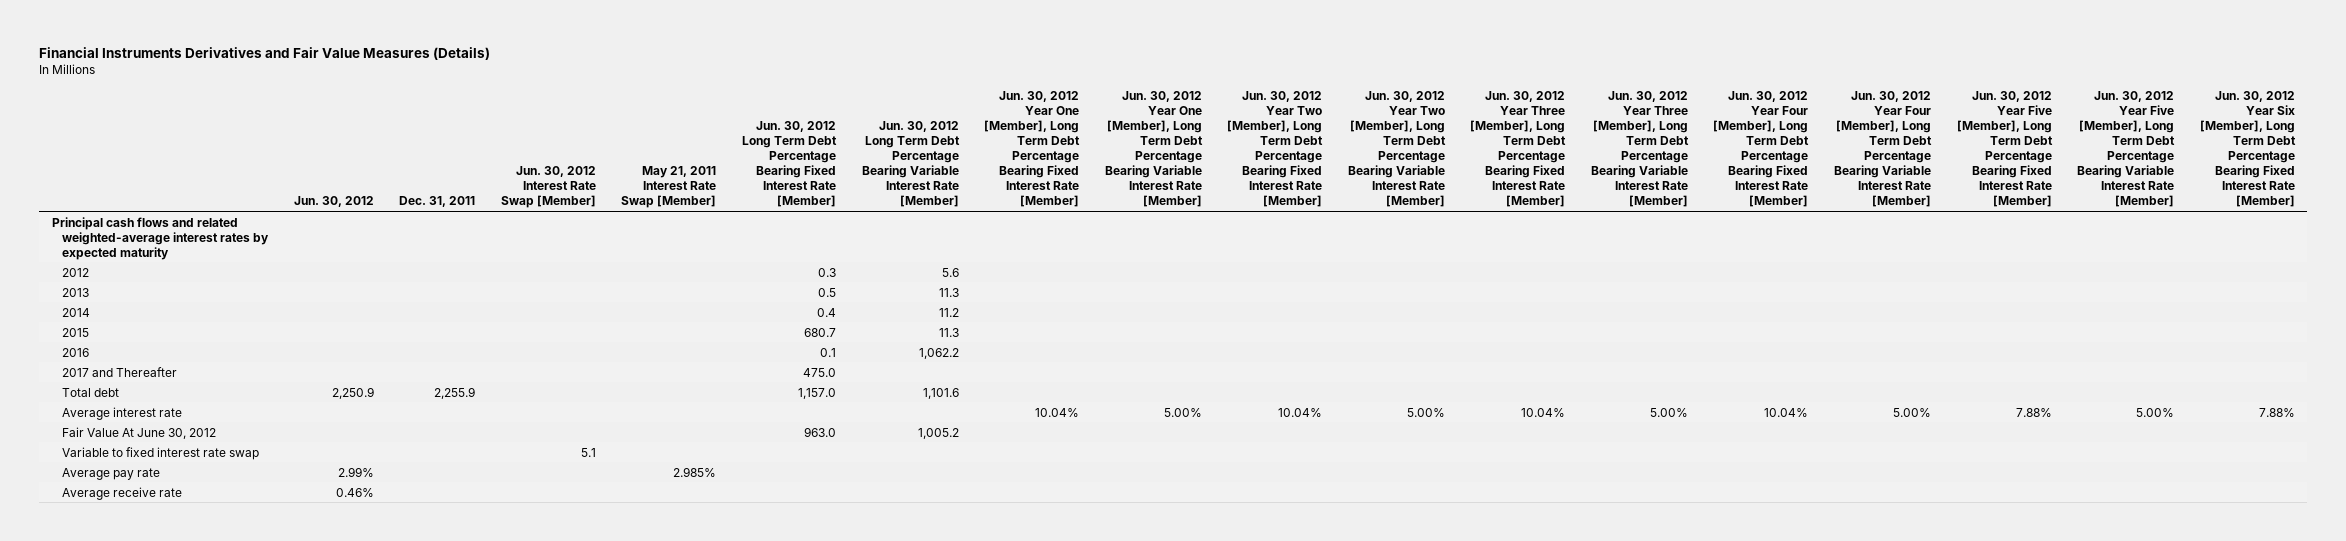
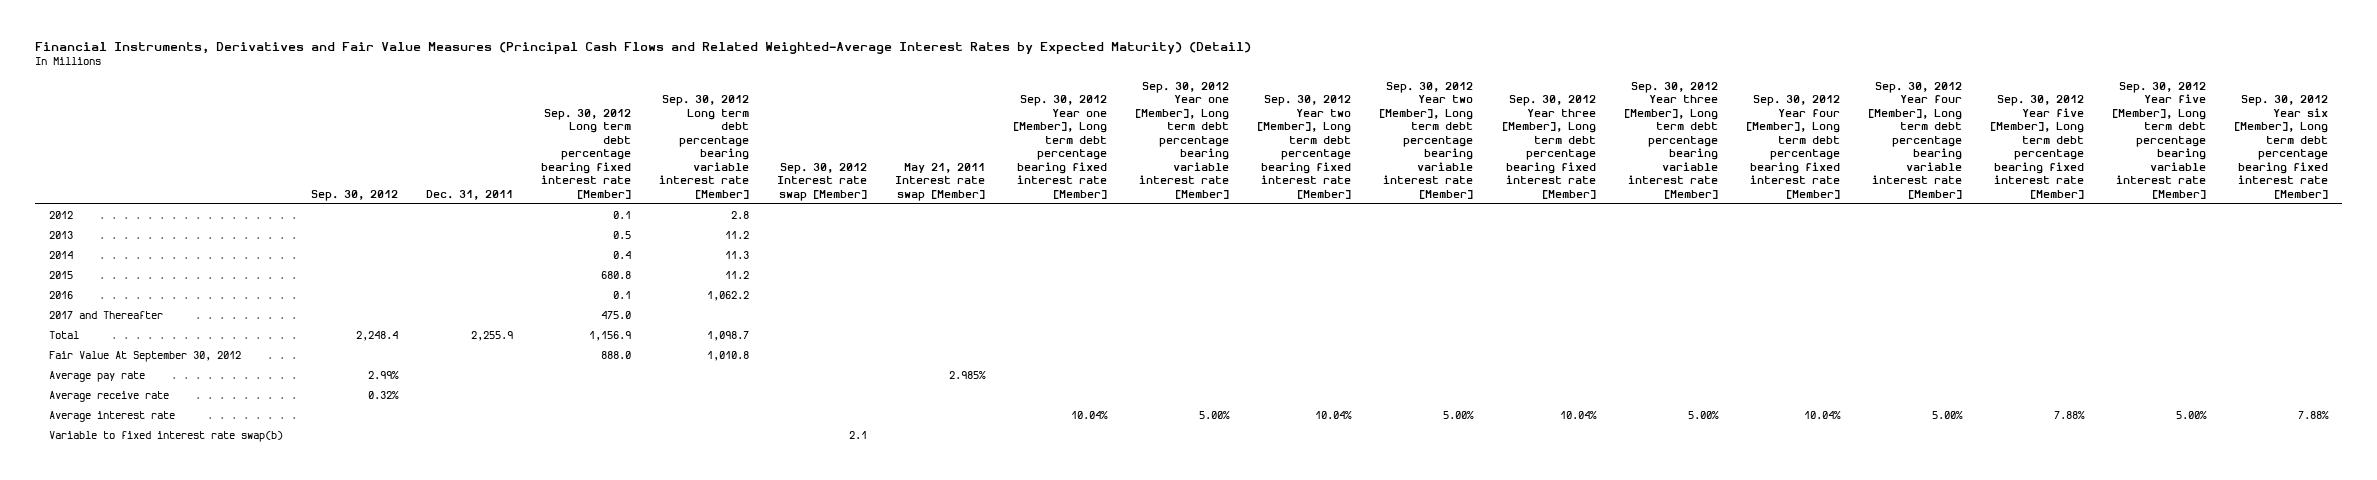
[39,46,491,60] Financial Instruments Derivatives and Fair Value Measures (Details) -> [34,42,1251,55] Financial Instruments, Derivatives and Fair Value Measures (Principal Cash Flows and Related Weighted-Average Interest Rates by Expected Maturity) (Detail)
[293,196,374,208] Jun. 30, 2012 -> none
[500,166,596,209] Jun. 30, 2012 Interest Rate Swap [Member] -> none
[621,166,717,209] May 21, 2011 Interest Rate Swap [Member] -> none
[741,121,837,208] Jun. 30, 2012 Long Term Debt Percentage Bearing Fixed Interest Rate [Member] -> none
[861,121,960,208] Jun. 30, 2012 Long Term Debt Percentage Bearing Variable Interest Rate [Member] -> none
[984,91,1081,208] Jun. 30, 2012 Year One [Member], Long Term Debt Percentage Bearing Fixed Interest Rate [Member] -> none
[1104,91,1203,208] Jun. 30, 2012 Year One [Member], Long Term Debt Percentage Bearing Variable Interest Rate [Member] -> none
[1227,91,1324,208] Jun. 30, 2012 Year Two [Member], Long Term Debt Percentage Bearing Fixed Interest Rate [Member] -> none
[1347,91,1446,208] Jun. 30, 2012 Year Two [Member], Long Term Debt Percentage Bearing Variable Interest Rate [Member] -> none
[1470,91,1567,208] Jun. 30, 2012 Year Three [Member], Long Term Debt Percentage Bearing Fixed Interest Rate [Member] -> none
[1590,91,1689,208] Jun. 30, 2012 Year Three [Member], Long Term Debt Percentage Bearing Variable Interest Rate [Member] -> none
[1713,91,1810,208] Jun. 30, 2012 Year Four [Member], Long Term Debt Percentage Bearing Fixed Interest Rate [Member] -> none
[1834,91,1933,208] Jun. 30, 2012 Year Four [Member], Long Term Debt Percentage Bearing Variable Interest Rate [Member] -> none
[1956,91,2053,208] Jun. 30, 2012 Year Five [Member], Long Term Debt Percentage Bearing Fixed Interest Rate [Member] -> none
[2077,91,2176,208] Jun. 30, 2012 Year Five [Member], Long Term Debt Percentage Bearing Variable Interest Rate [Member] -> none
[2199,91,2296,208] Jun. 30, 2012 Year Six [Member], Long Term Debt Percentage Bearing Fixed Interest Rate [Member] -> none
none -> [310,189,398,201] Sep. 30, 2012
none -> [540,108,631,199] Sep. 30, 2012 Long term debt percentage bearing fixed interest rate [Member]
none -> [658,95,749,199] Sep. 30, 2012 Long term debt percentage bearing variable interest rate [Member]
none -> [777,162,868,201] Sep. 30, 2012 Interest rate swap [Member]
none -> [895,162,986,201] May 21, 2011 Interest rate swap [Member]
none -> [1013,95,1108,199] Sep. 30, 2012 Year one [Member], Long term debt percentage bearing fixed interest rate [Member]
none -> [1135,82,1230,199] Sep. 30, 2012 Year one [Member], Long term debt percentage bearing variable interest rate [Member]
none -> [1257,95,1352,199] Sep. 30, 2012 Year two [Member], Long term debt percentage bearing fixed interest rate [Member]
none -> [1379,82,1474,199] Sep. 30, 2012 Year two [Member], Long term debt percentage bearing variable interest rate [Member]
none -> [1501,95,1596,199] Sep. 30, 2012 Year three [Member], Long term debt percentage bearing fixed interest rate [Member]
none -> [1623,82,1718,199] Sep. 30, 2012 Year three [Member], Long term debt percentage bearing variable interest rate [Member]
none -> [1745,95,1840,199] Sep. 30, 2012 Year four [Member], Long term debt percentage bearing fixed interest rate [Member]
none -> [1867,82,1962,199] Sep. 30, 2012 Year four [Member], Long term debt percentage bearing variable interest rate [Member]
none -> [1989,95,2084,199] Sep. 30, 2012 Year five [Member], Long term debt percentage bearing fixed interest rate [Member]
none -> [2111,82,2206,199] Sep. 30, 2012 Year five [Member], Long term debt percentage bearing variable interest rate [Member]
none -> [2234,95,2329,199] Sep. 30, 2012 Year six [Member], Long term debt percentage bearing fixed interest rate [Member]
[51,216,270,260] Principal cash flows and related weighted-average interest rates by expected maturity -> none
[62,446,260,460] Variable to fixed interest rate swap -> none
[62,387,120,397] Total debt -> [48,330,79,339] Total
[62,426,217,439] Fair Value At June 30, 2012 -> [48,350,241,362] Fair Value At September 30, 2012
[62,406,183,420] Average interest rate -> [48,410,175,422] Average interest rate
none -> [48,430,283,442] Variable to fixed interest rate swap(b)

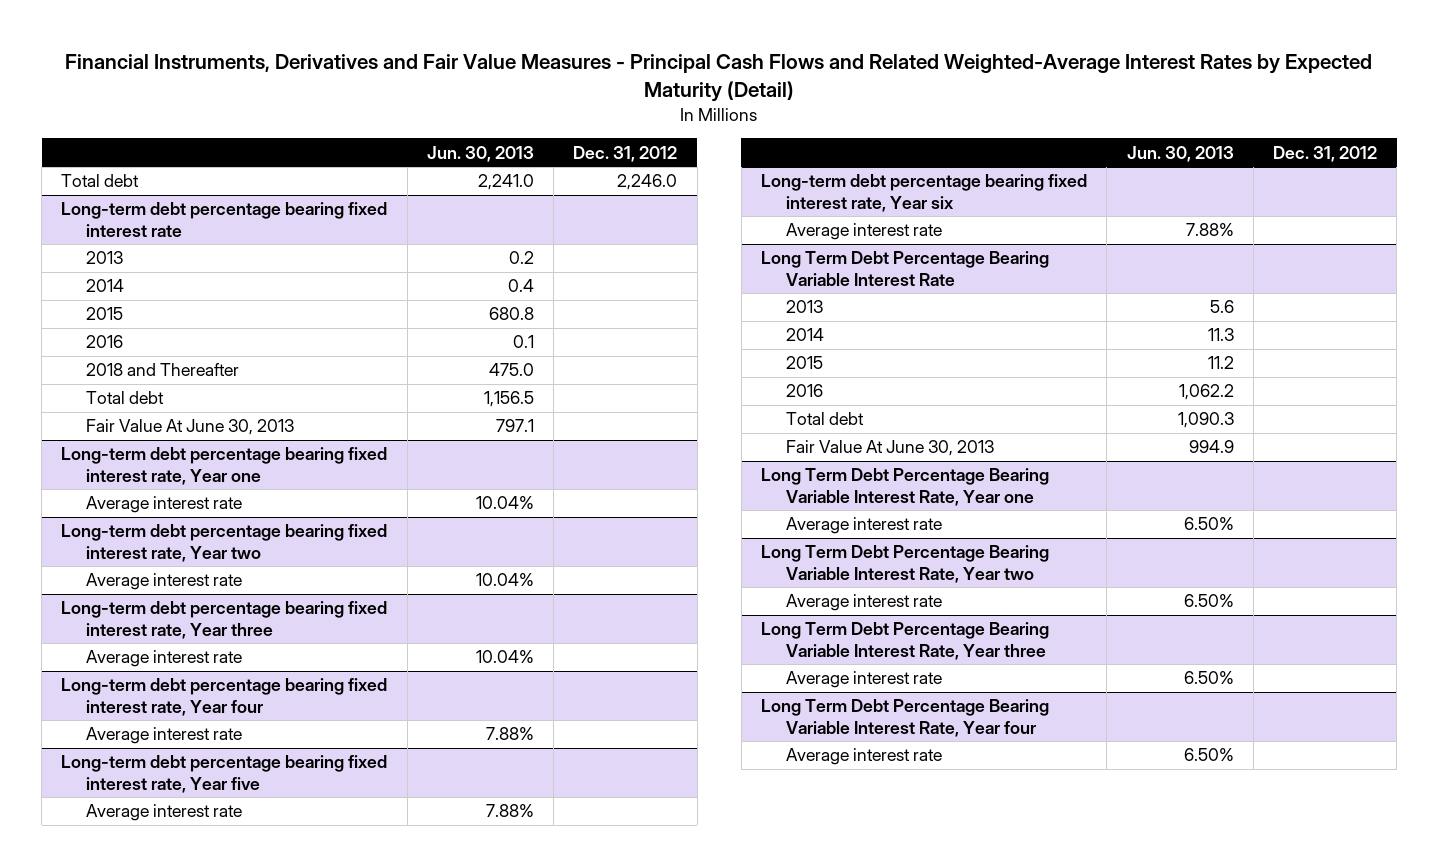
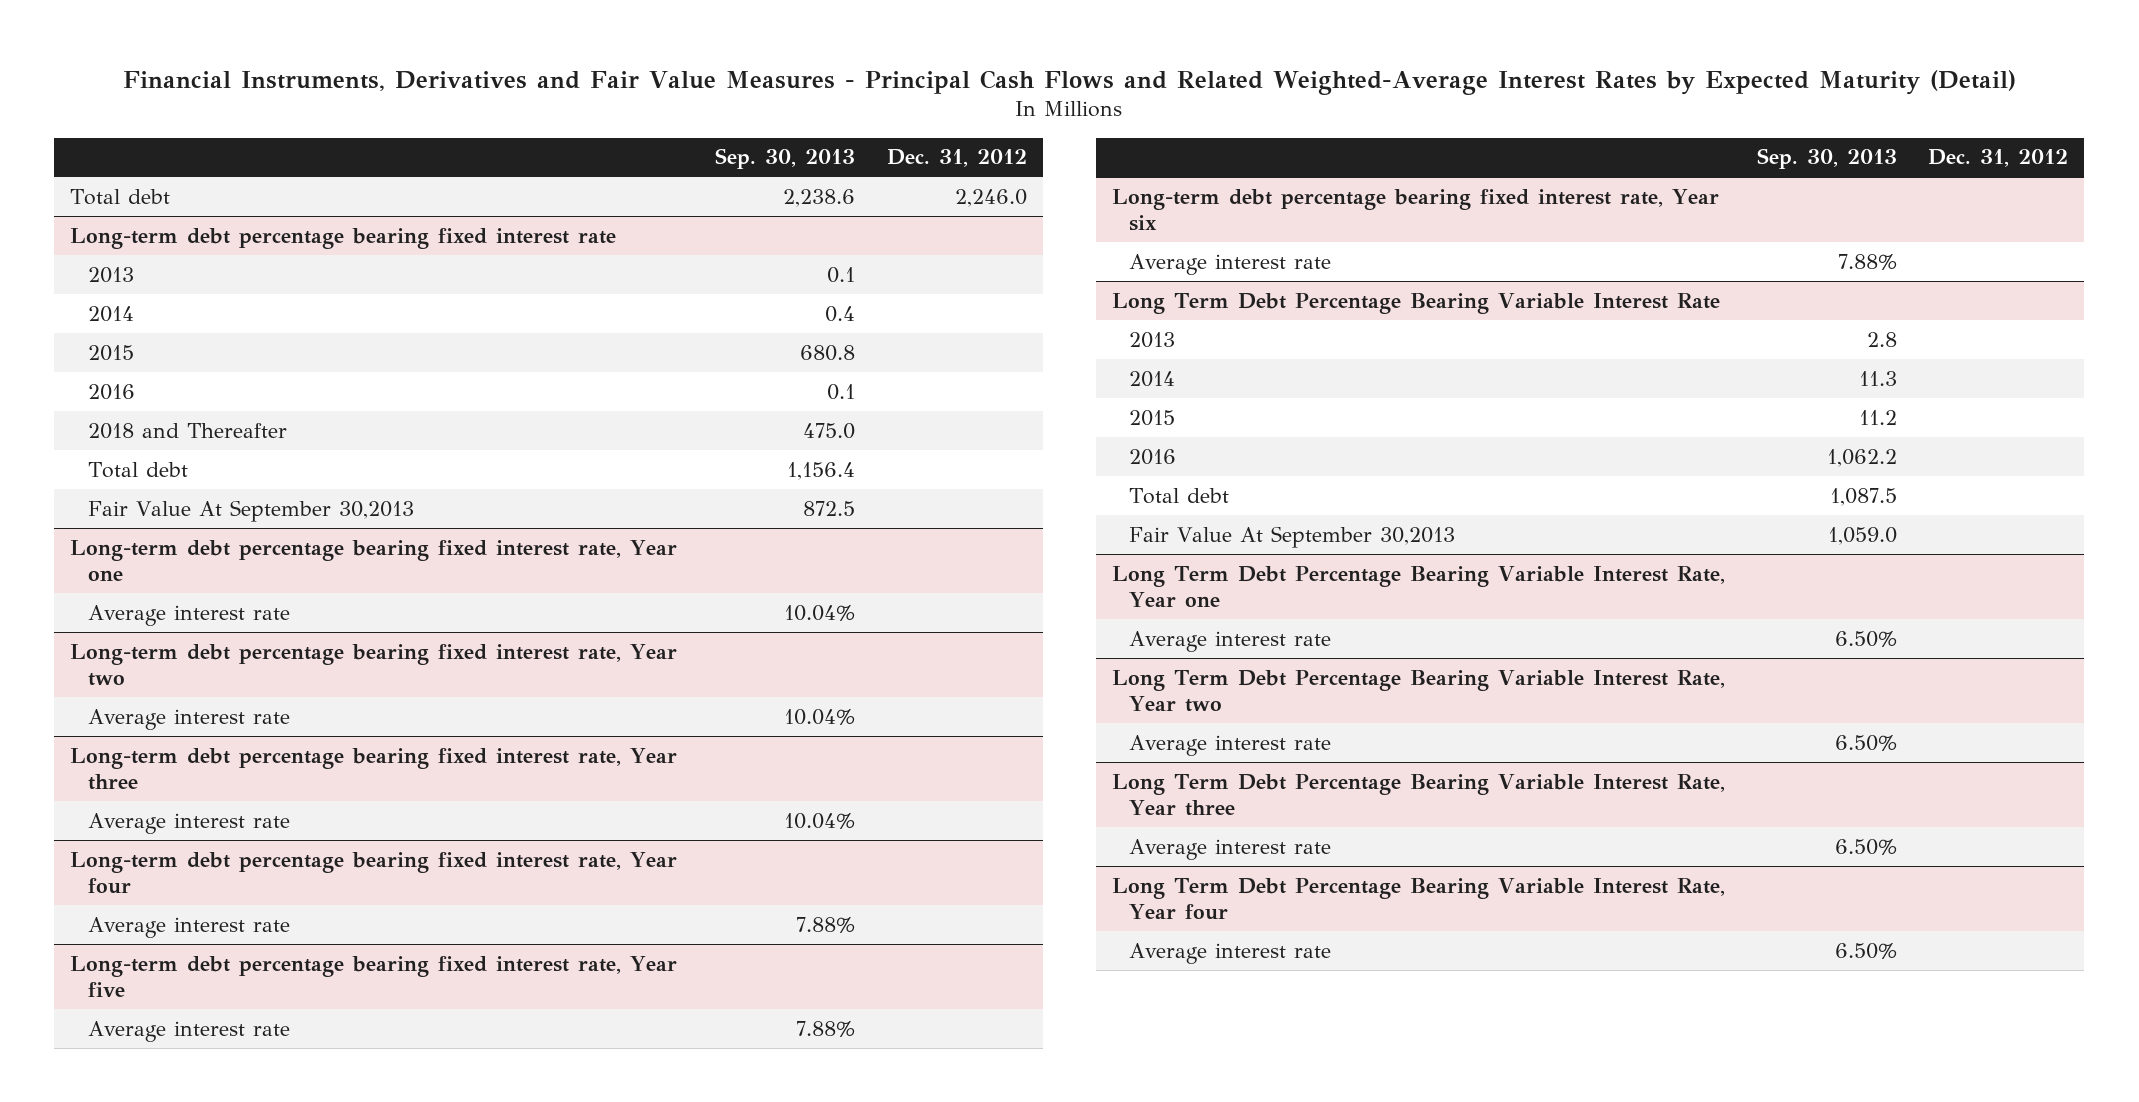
[426,145,534,162] Jun. 30, 2013 -> none
none -> [715,148,856,170] Sep. 30, 2013
[86,419,295,436] Fair Value At June 30, 2013 -> [87,499,414,522] Fair Value At September 30,2013
[785,440,994,457] Fair Value At June 30, 2013 -> [1129,525,1456,548] Fair Value At September 30,2013

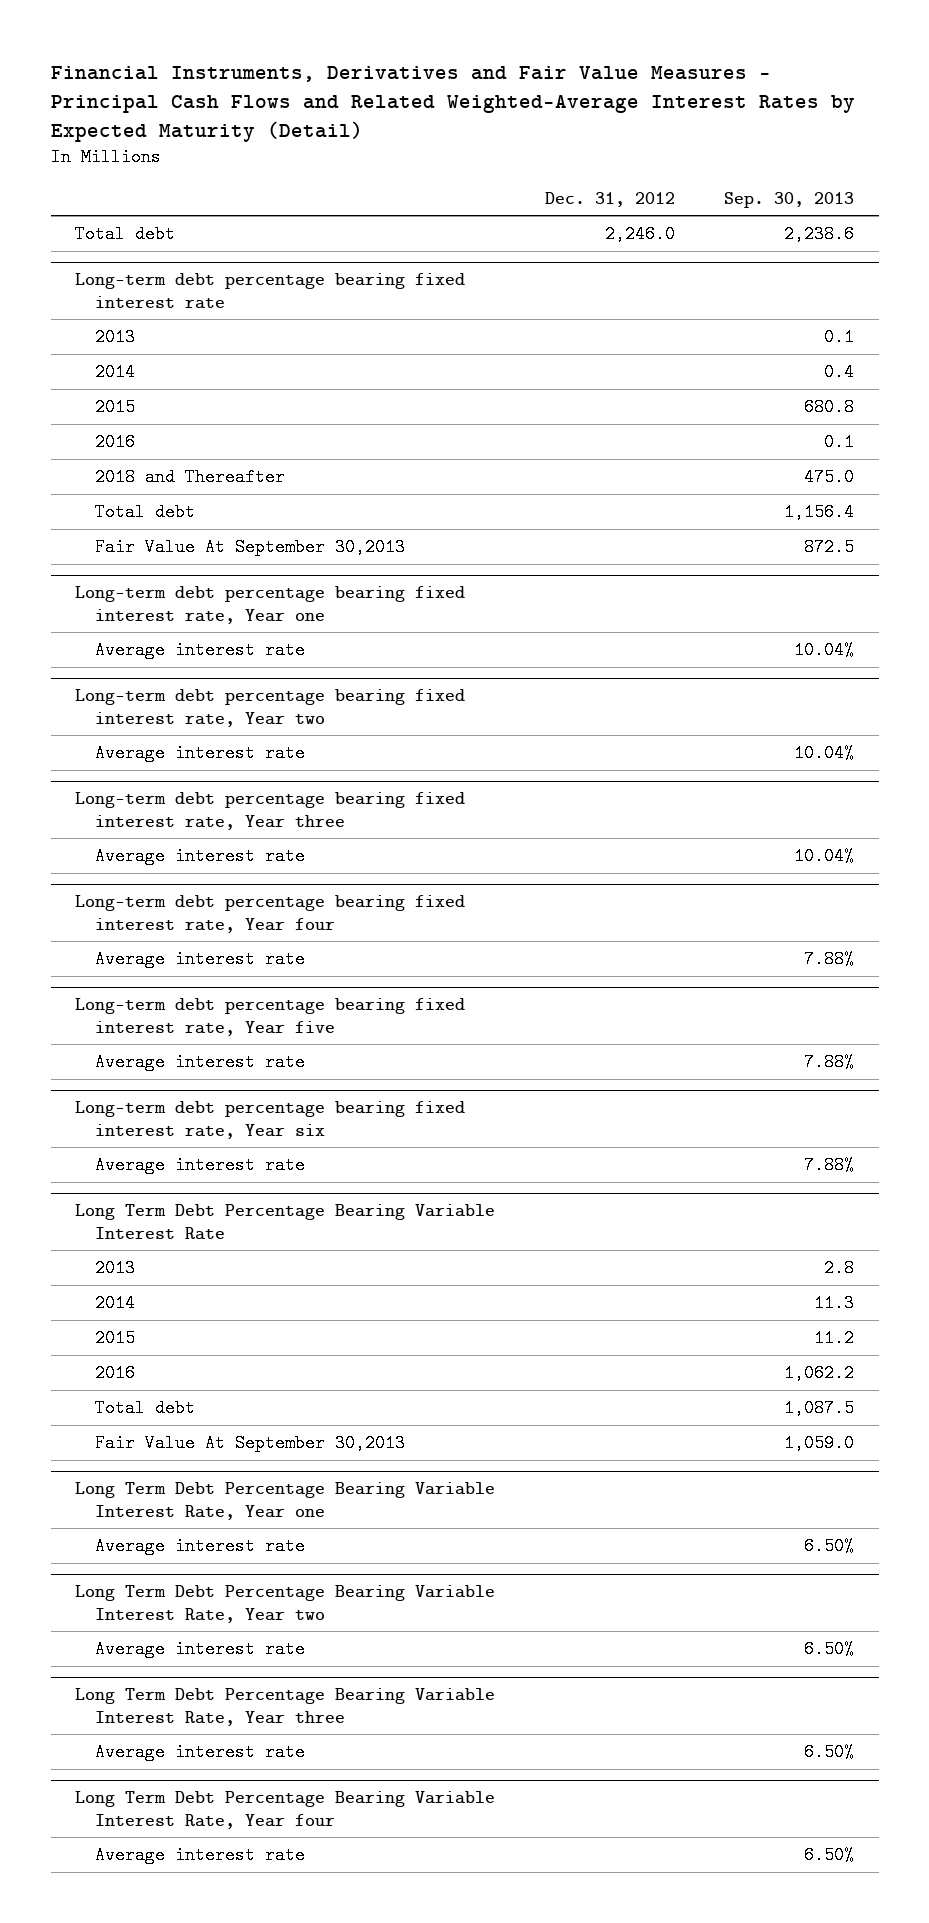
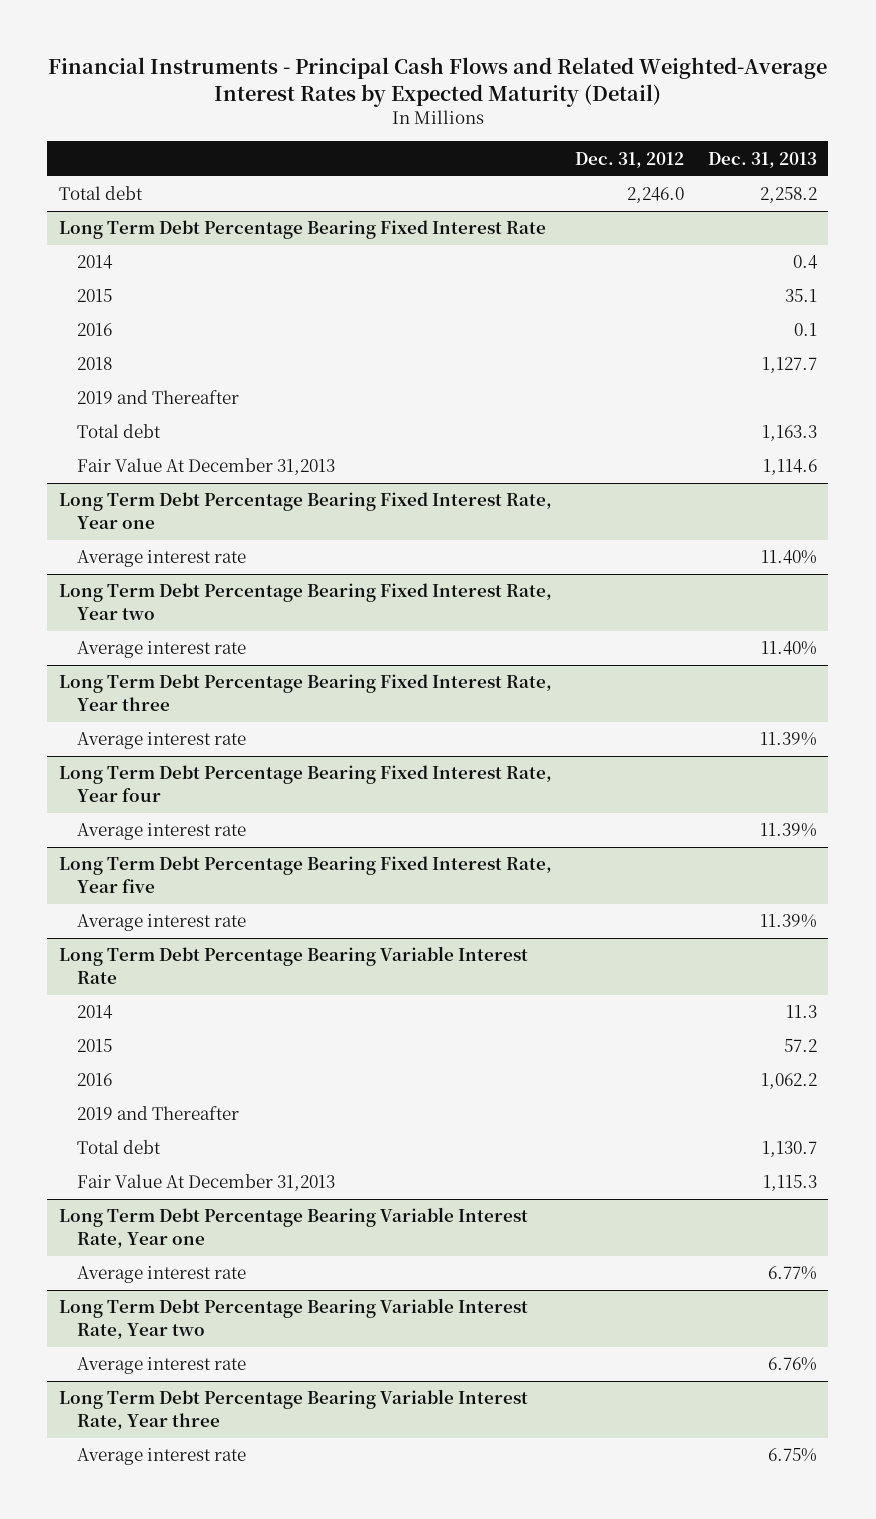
[50,66,855,142] Financial Instruments, Derivatives and Fair Value Measures - Principal Cash Flows and Related Weighted-Average Interest Rates by Expected Maturity (Detail) -> [47,57,827,107] Financial Instruments - Principal Cash Flows and Related Weighted-Average Interest Rates by Expected Maturity (Detail)
[723,191,854,208] Sep. 30, 2013 -> none
none -> [707,151,817,168] Dec. 31, 2013
[94,328,135,347] 2013 -> none
[75,273,466,309] Long-term debt percentage bearing fixed interest rate -> [59,220,547,240] Long Term Debt Percentage Bearing Fixed Interest Rate
none -> [77,357,113,371] 2018
[94,468,285,487] 2018 and Thereafter -> [77,390,240,405] 2019 and Thereafter
[94,538,405,557] Fair Value At September 30,2013 -> [77,458,336,476] Fair Value At December 31,2013
[75,586,466,624] Long-term debt percentage bearing fixed interest rate, Year one -> [59,492,553,529] Long Term Debt Percentage Bearing Fixed Interest Rate, Year one
[75,689,466,727] Long-term debt percentage bearing fixed interest rate, Year two -> [59,583,553,620] Long Term Debt Percentage Bearing Fixed Interest Rate, Year two
[75,792,466,830] Long-term debt percentage bearing fixed interest rate, Year three -> [59,674,553,711] Long Term Debt Percentage Bearing Fixed Interest Rate, Year three
[75,895,466,933] Long-term debt percentage bearing fixed interest rate, Year four -> [59,765,553,802] Long Term Debt Percentage Bearing Fixed Interest Rate, Year four
[75,998,466,1036] Long-term debt percentage bearing fixed interest rate, Year five -> [59,856,553,893] Long Term Debt Percentage Bearing Fixed Interest Rate, Year five
[75,1101,466,1139] Long-term debt percentage bearing fixed interest rate, Year six -> none
[94,1156,305,1175] Average interest rate -> none
[94,1259,135,1278] 2013 -> none
none -> [77,1106,240,1121] 2019 and Thereafter
[94,1434,405,1453] Fair Value At September 30,2013 -> [77,1174,336,1192] Fair Value At December 31,2013
[75,1791,496,1829] Long Term Debt Percentage Bearing Variable Interest Rate, Year four -> none
[94,1846,305,1865] Average interest rate -> none

